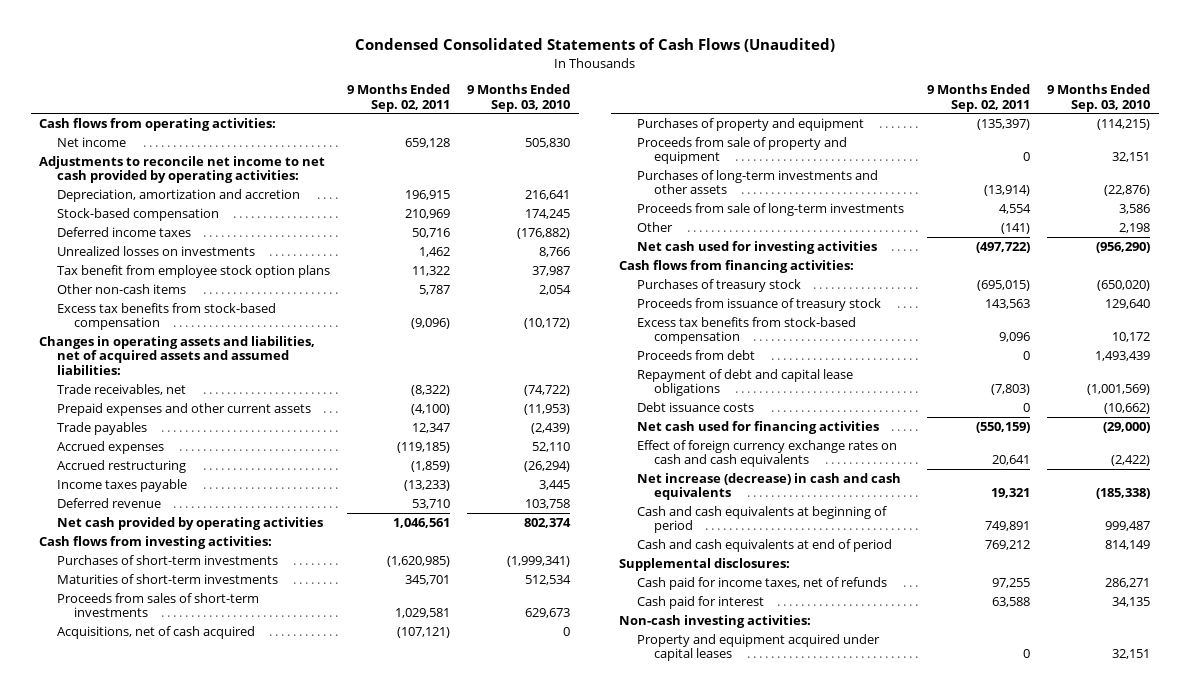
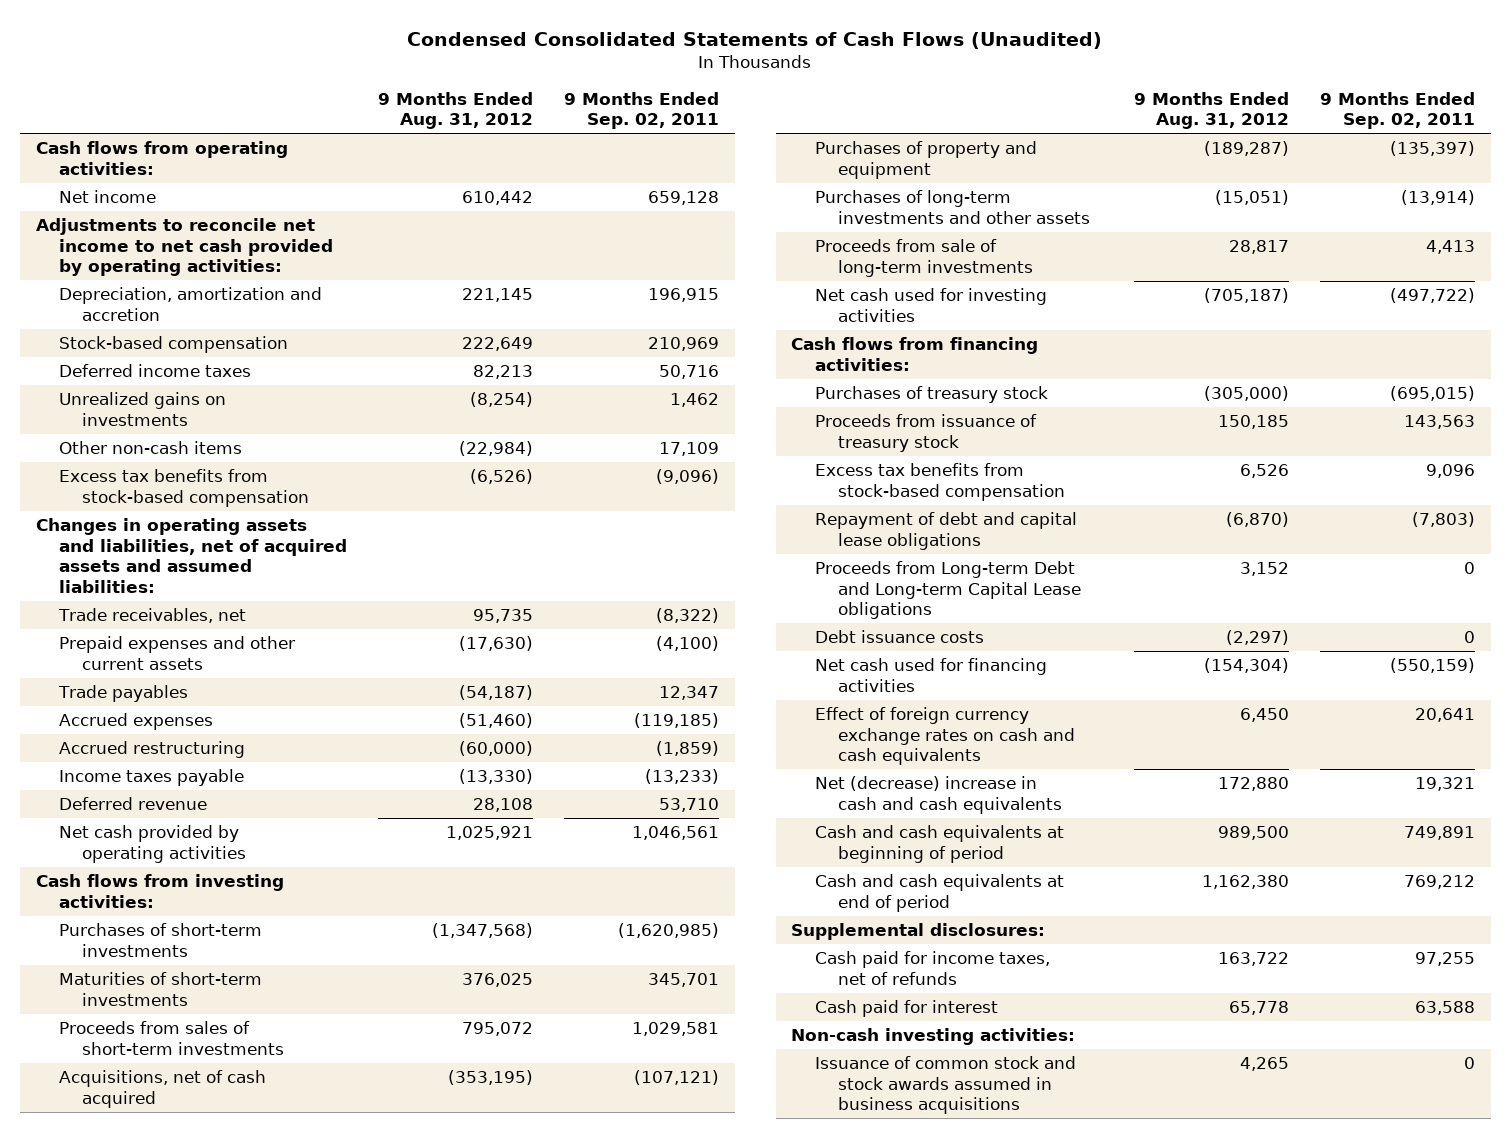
[467,84,571,112] 9 Months Ended Sep. 03, 2010 -> none
none -> [378,91,534,129] 9 Months Ended Aug. 31, 2012
[56,264,330,278] Tax benefit from employee stock option plans -> none
[56,245,255,256] Unrealized losses on investments -> [58,392,226,426] Unrealized gains on investments
[418,284,450,295] 5,787 -> [659,442,720,457] 17,109
[636,136,847,165] Proceeds from sale of property and equipment -> none
[636,221,673,232] Other -> none
[998,203,1031,214] 4,554 -> [1426,240,1476,255] 4,413
[636,349,755,360] Proceeds from debt -> none
none -> [814,561,1082,620] Proceeds from Long-term Debt and Long-term Capital Lease obligations
[636,472,901,501] Net increase (decrease) in cash and cash equivalents -> [814,776,1063,814] Net (decrease) increase in cash and cash equivalents
[636,633,880,662] Property and equipment acquired under capital leases -> none
none -> [814,1056,1076,1115] Issuance of common stock and stock awards assumed in business acquisitions

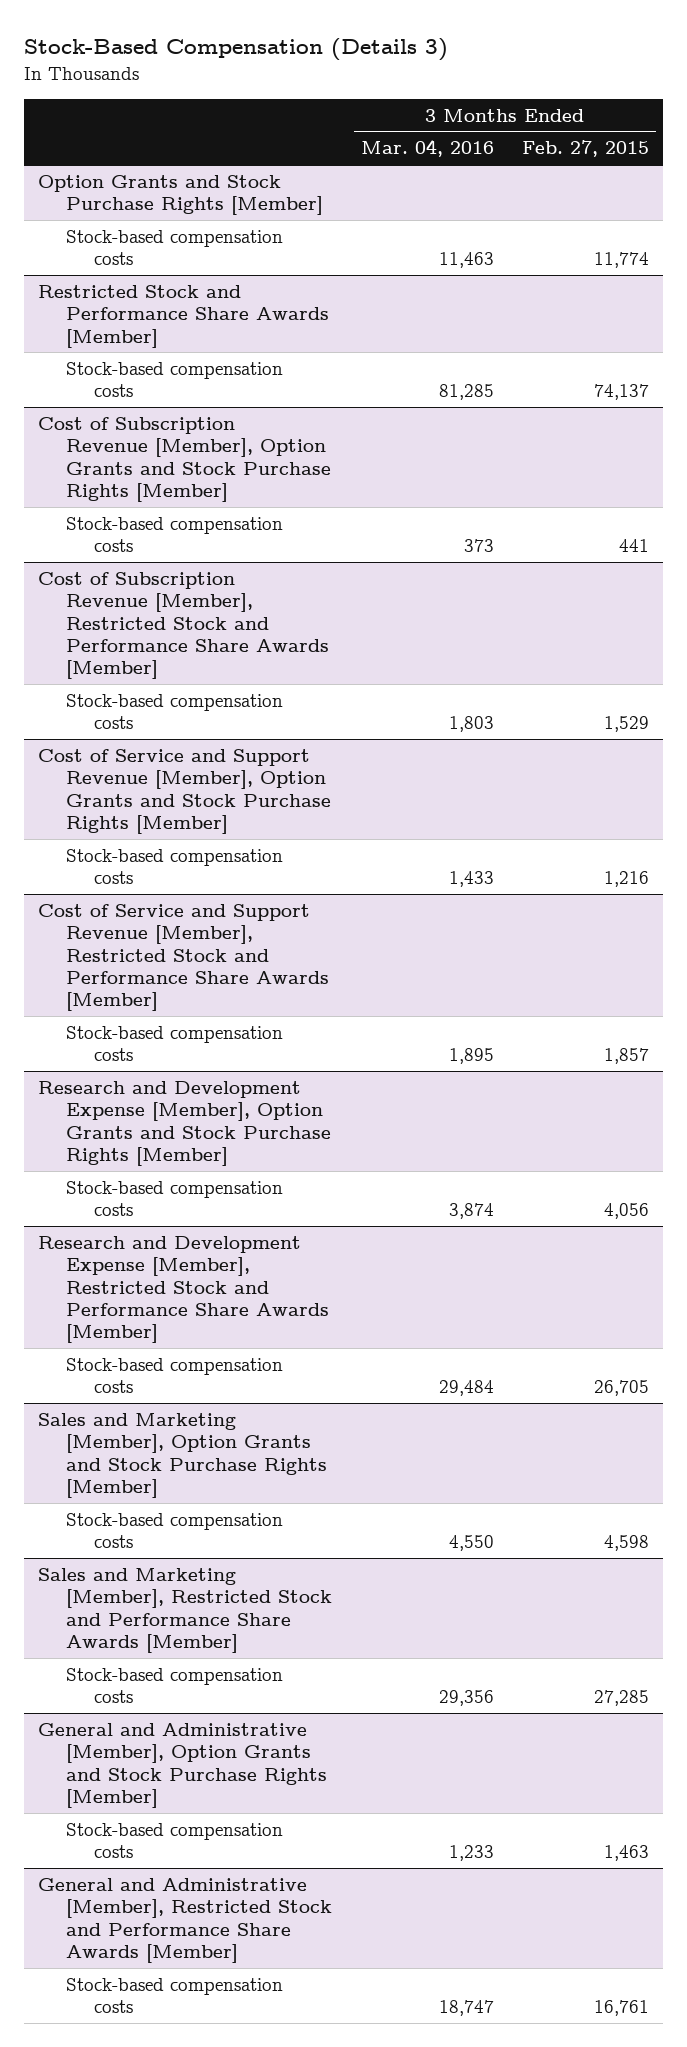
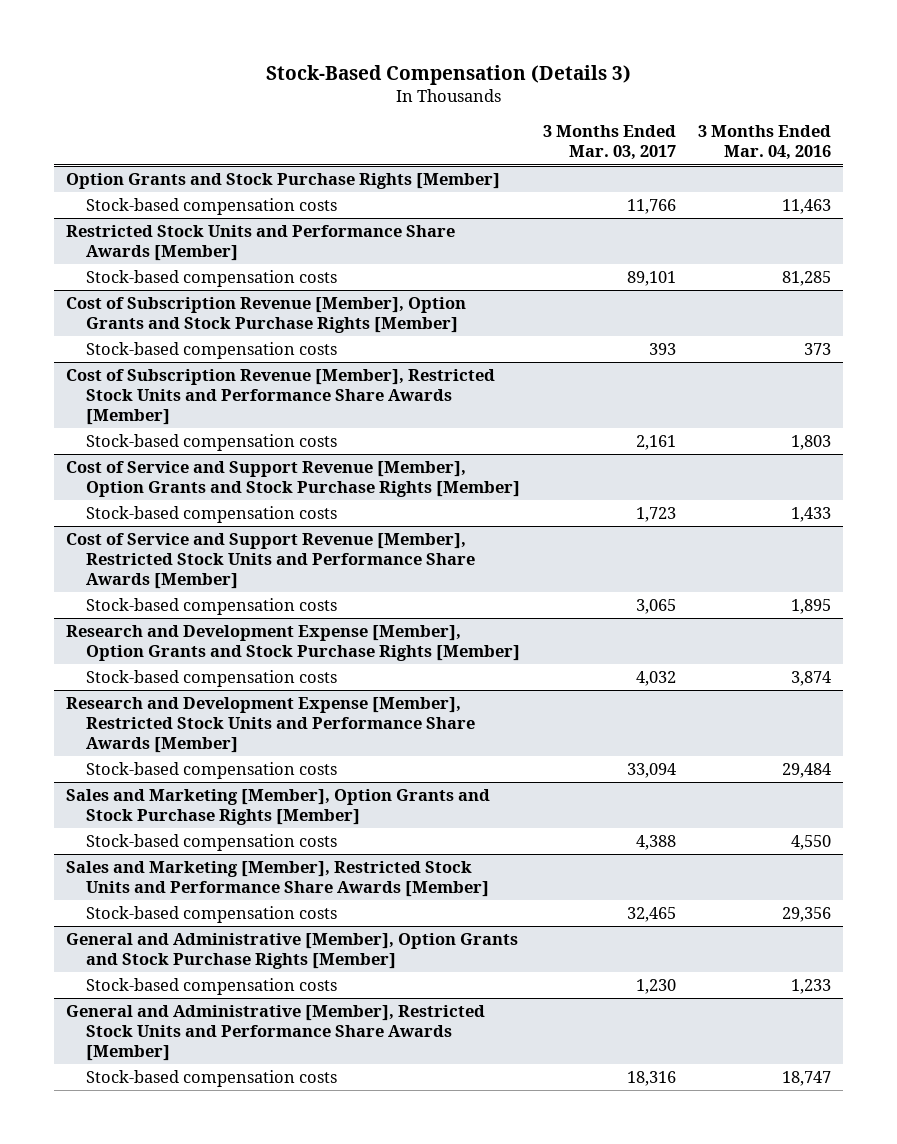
[522,140,650,158] Feb. 27, 2015 -> none
none -> [542,125,676,161] 3 Months Ended Mar. 03, 2017
[38,284,330,348] Restricted Stock and Performance Share Awards [Member] -> [65,224,455,261] Restricted Stock Units and Performance Share Awards [Member]
[38,571,330,680] Cost of Subscription Revenue [Member], Restricted Stock and Performance Share Awards [Member] -> [65,368,495,426] Cost of Subscription Revenue [Member], Restricted Stock Units and Performance Share Awards [Member]
[38,903,330,1012] Cost of Service and Support Revenue [Member], Restricted Stock and Performance Share Awards [Member] -> [65,532,476,590] Cost of Service and Support Revenue [Member], Restricted Stock Units and Performance Share Awards [Member]
[38,1235,330,1344] Research and Development Expense [Member], Restricted Stock and Performance Share Awards [Member] -> [65,696,476,754] Research and Development Expense [Member], Restricted Stock Units and Performance Share Awards [Member]
[38,1567,333,1653] Sales and Marketing [Member], Restricted Stock and Performance Share Awards [Member] -> [65,860,490,897] Sales and Marketing [Member], Restricted Stock Units and Performance Share Awards [Member]
[38,1877,333,1963] General and Administrative [Member], Restricted Stock and Performance Share Awards [Member] -> [65,1004,485,1062] General and Administrative [Member], Restricted Stock Units and Performance Share Awards [Member]

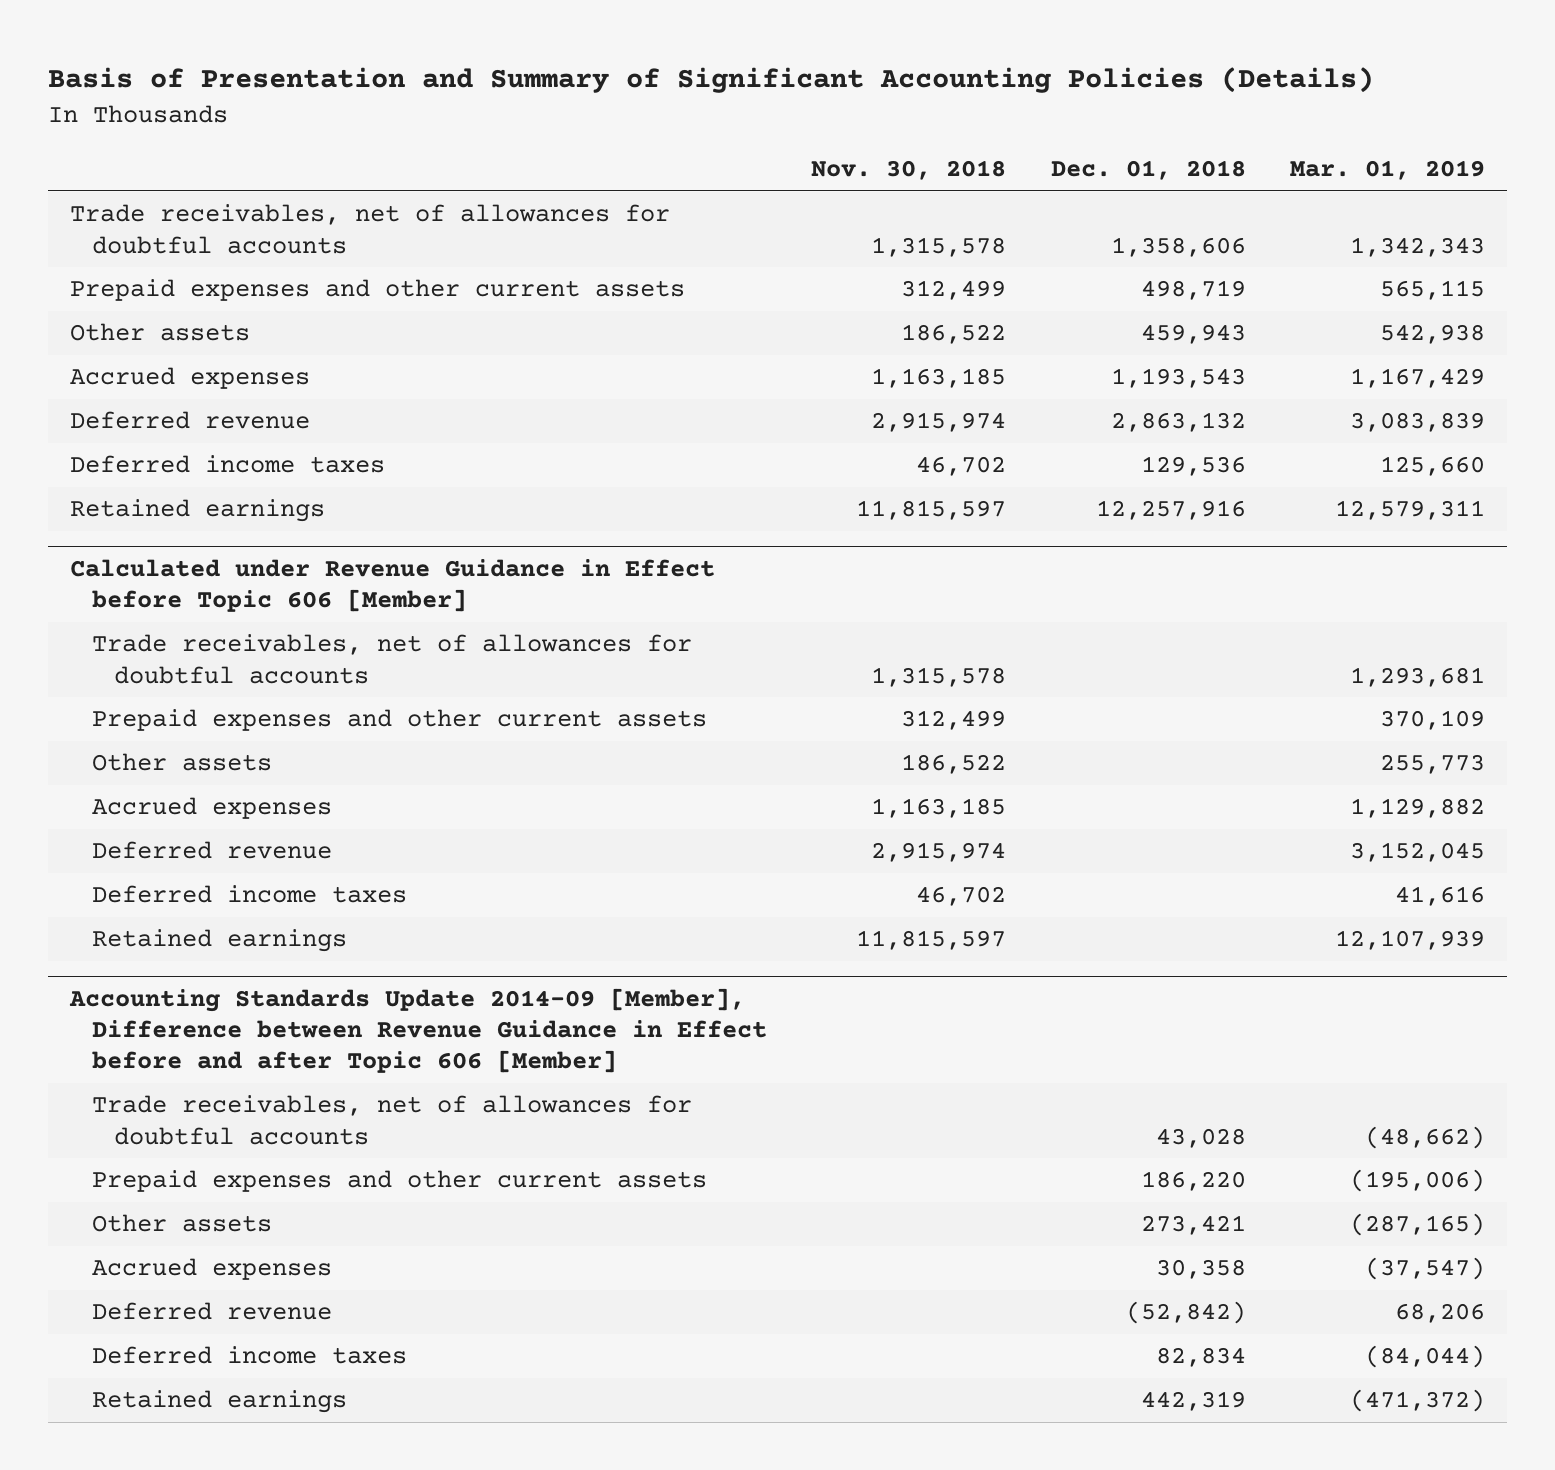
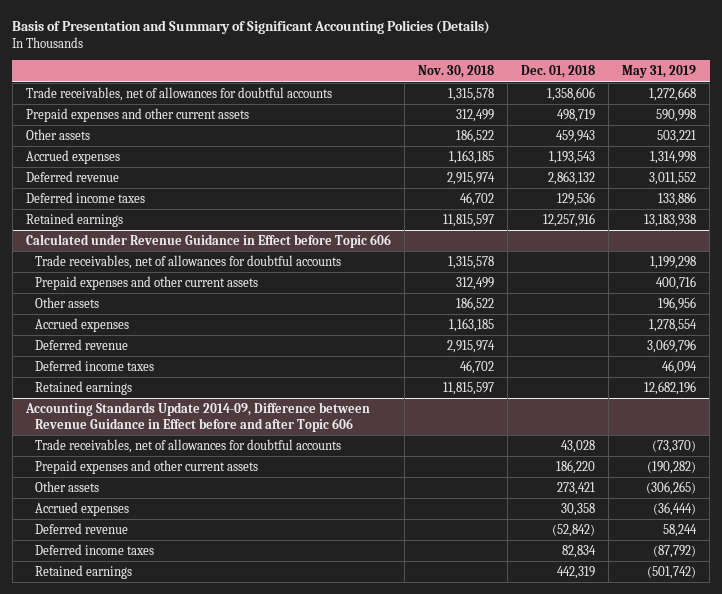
[1289,160,1485,181] Mar. 01, 2019 -> none
none -> [622,65,697,79] May 31, 2019
[70,558,716,613] Calculated under Revenue Guidance in Effect before Topic 606 [Member] -> [25,233,391,248] Calculated under Revenue Guidance in Effect before Topic 606
[69,987,768,1074] Accounting Standards Update 2014-09 [Member], Difference between Revenue Guidance in Effect before and after Topic 606 [Member] -> [24,401,370,432] Accounting Standards Update 2014-09, Difference between Revenue Guidance in Effect before and after Topic 606

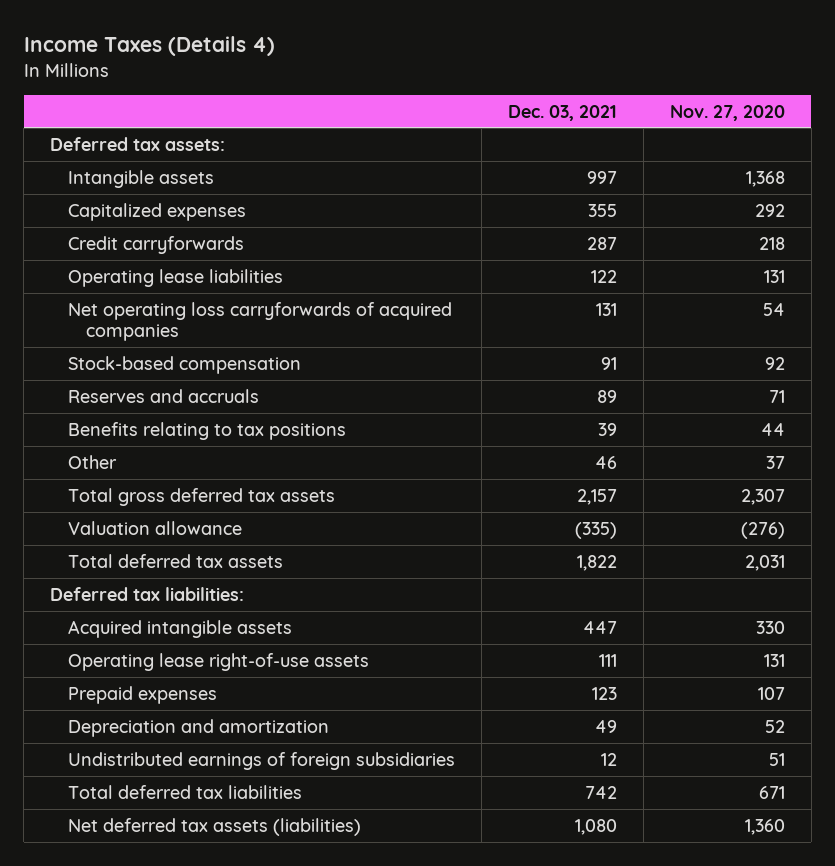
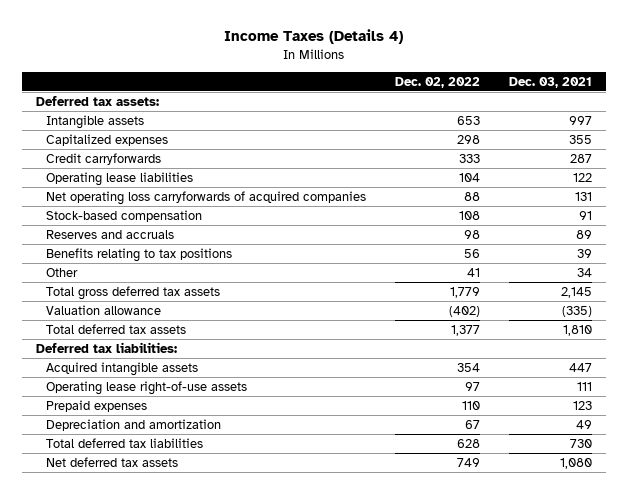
[669,104,785,121] Nov. 27, 2020 -> none
none -> [394,76,480,88] Dec. 02, 2022
[595,455,618,469] 46 -> [576,267,592,277] 34
[577,488,618,505] 2,157 -> [560,286,592,298] 2,145
[577,554,618,571] 1,822 -> [562,324,592,336] 1,810
[68,751,456,770] Undistributed earnings of foreign subsidiaries -> none
[585,785,618,799] 742 -> [569,438,592,448] 730
[68,817,362,836] Net deferred tax assets (liabilities) -> [45,456,178,467] Net deferred tax assets

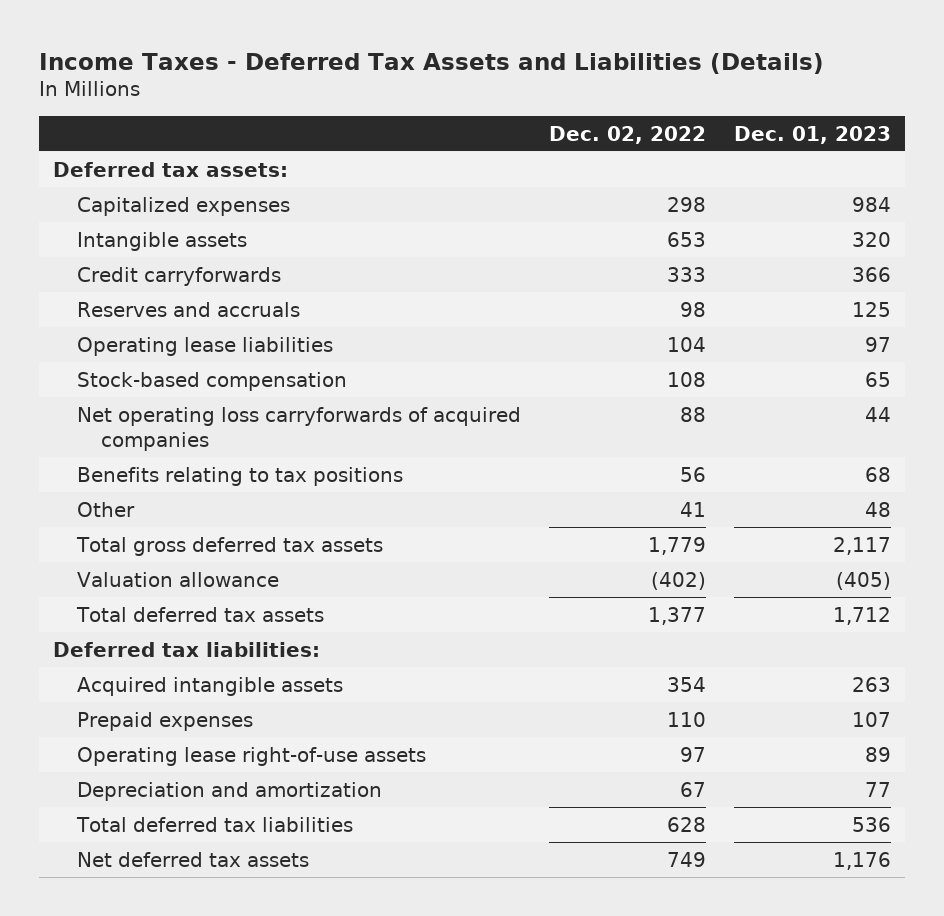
[223,29,403,45] Income Taxes (Details 4) -> [38,52,824,74] Income Taxes - Deferred Tax Assets and Liabilities (Details)
[508,76,592,88] Dec. 03, 2021 -> none
none -> [734,125,892,144] Dec. 01, 2023
[45,114,144,129] Intangible assets -> [76,231,247,251] Intangible assets
[45,229,174,239] Reserves and accruals -> [76,301,300,317] Reserves and accruals
[45,190,366,205] Net operating loss carryforwards of acquired companies -> [76,406,521,452] Net operating loss carryforwards of acquired companies
[45,380,247,395] Operating lease right-of-use assets -> [76,746,426,766] Operating lease right-of-use assets

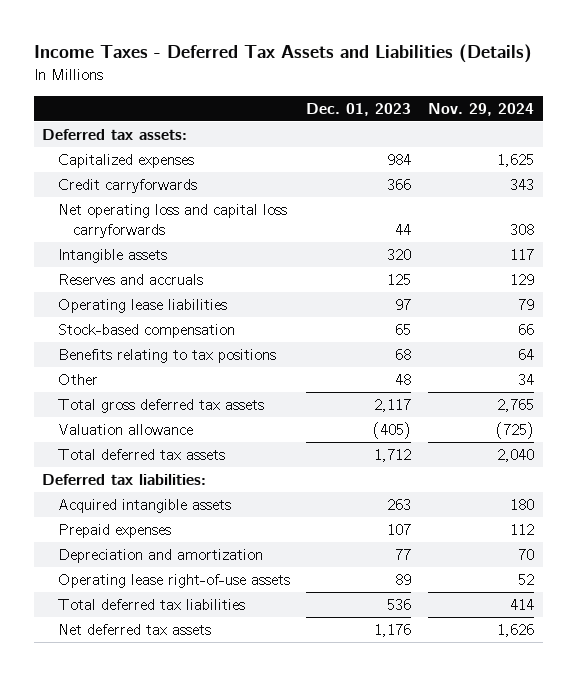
[549,125,707,144] Dec. 02, 2022 -> none
none -> [428,102,535,116] Nov. 29, 2024
none -> [57,204,287,238] Net operating loss and capital loss carryforwards
[76,231,247,251] Intangible assets -> [57,249,167,264] Intangible assets
[76,406,521,452] Net operating loss carryforwards of acquired companies -> none
[76,746,426,766] Operating lease right-of-use assets -> [57,574,290,589] Operating lease right-of-use assets

